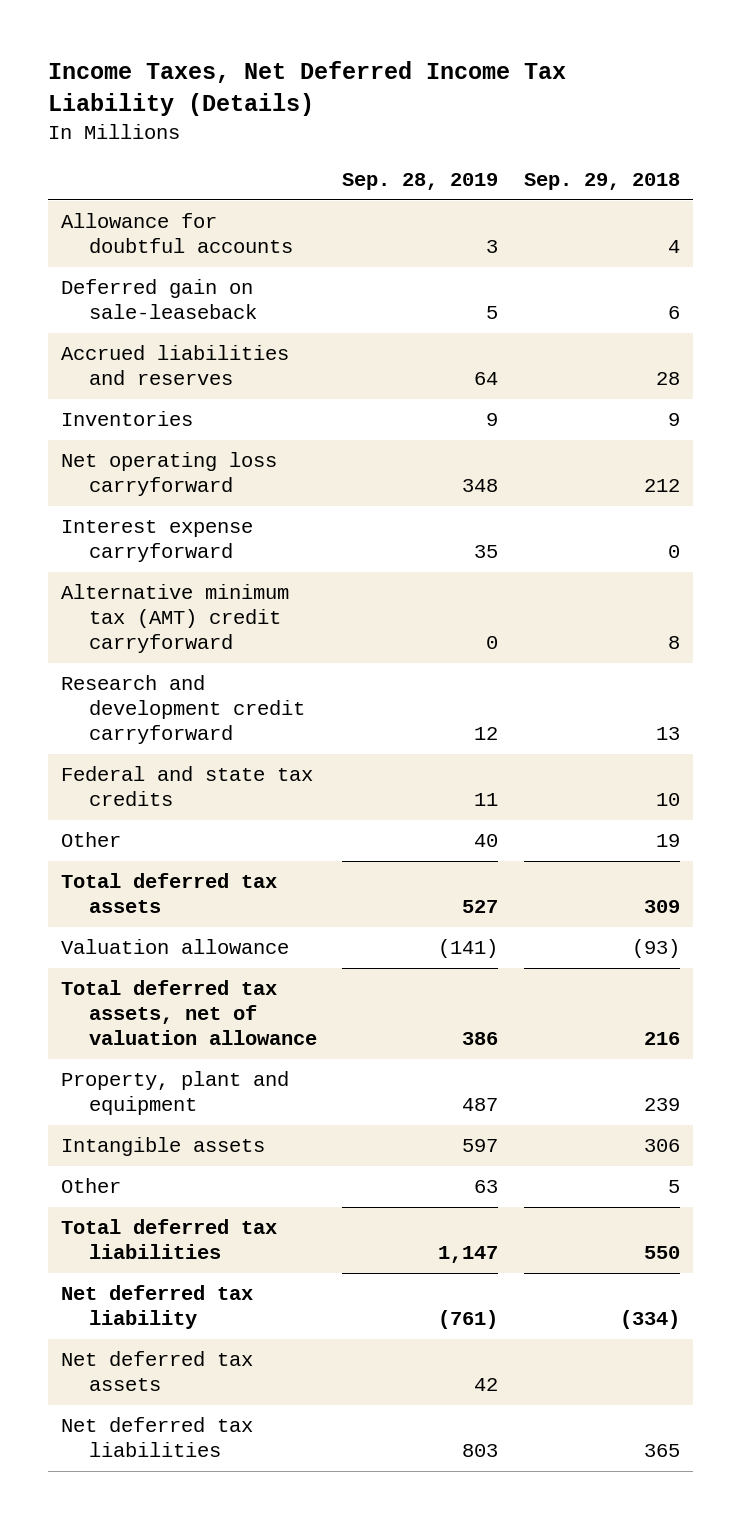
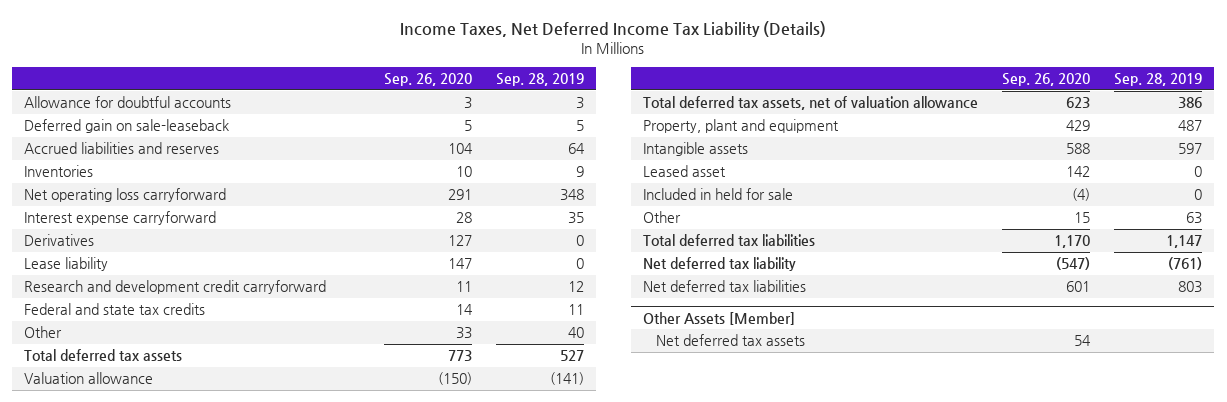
[523,173,680,191] Sep. 29, 2018 -> none
none -> [383,73,472,87] Sep. 26, 2020
[60,584,289,653] Alternative minimum tax (AMT) credit carryforward -> none
none -> [24,234,95,247] Derivatives
none -> [24,257,109,272] Lease liability
none -> [642,165,726,178] Leased asset
none -> [642,188,793,201] Included in held for sale
[60,1351,253,1392] Net deferred tax assets -> none
none -> [642,311,795,325] Other Assets [Member]
none -> [655,334,805,347] Net deferred tax assets

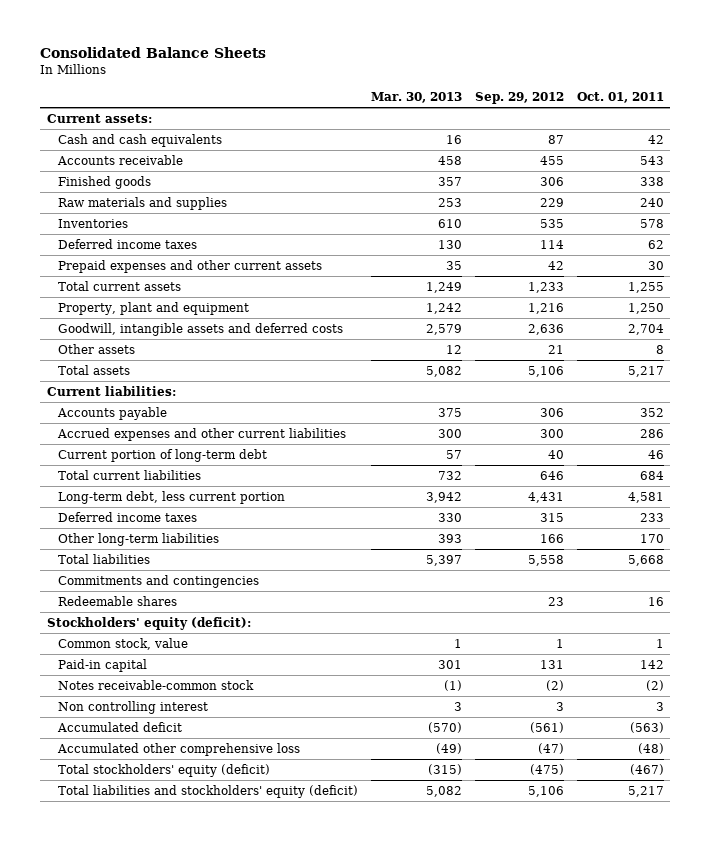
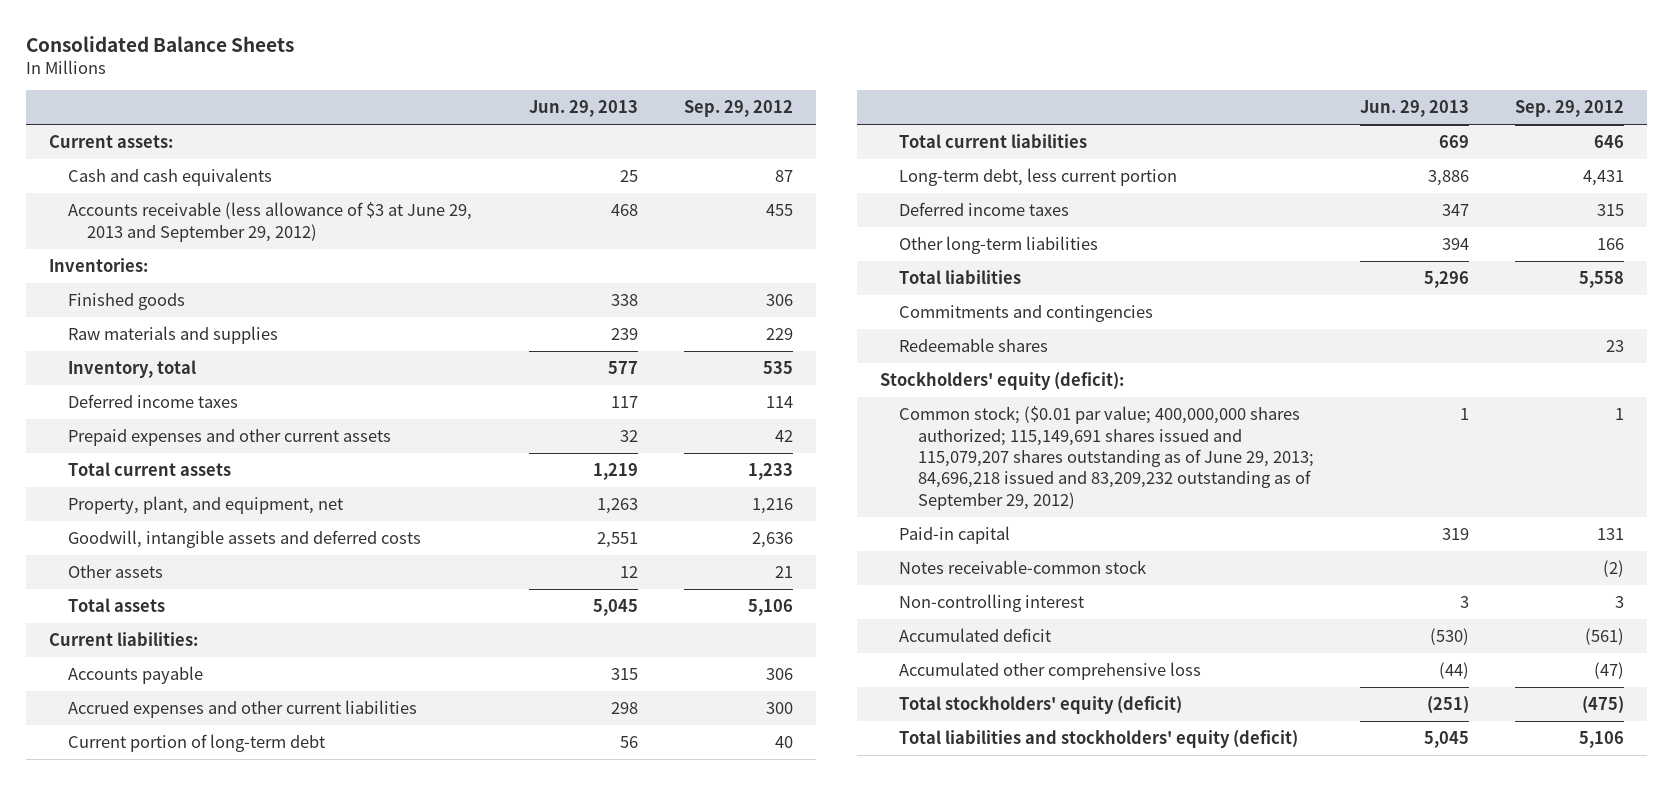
[370,92,462,104] Mar. 30, 2013 -> none
[576,92,664,104] Oct. 01, 2011 -> none
none -> [528,100,638,118] Jun. 29, 2013
[56,154,183,165] Accounts receivable -> [67,202,472,242] Accounts receivable (less allowance of $3 at June 29, 2013 and September 29, 2012)
none -> [49,258,149,273] Inventories:
[57,218,128,228] Inventories -> [67,360,196,379] Inventory, total
[57,301,249,315] Property, plant and equipment -> [67,496,343,515] Property, plant, and equipment, net
[57,637,188,650] Common stock, value -> [898,406,1314,510] Common stock; ($0.01 par value; 400,000,000 shares authorized; 115,149,691 shares issued and 115,079,207 shares outstanding as of June 29, 2013; 84,696,218 issued and 83,209,232 outstanding as of September 29, 2012)
[57,700,208,714] Non controlling interest -> [898,594,1084,613] Non-controlling interest

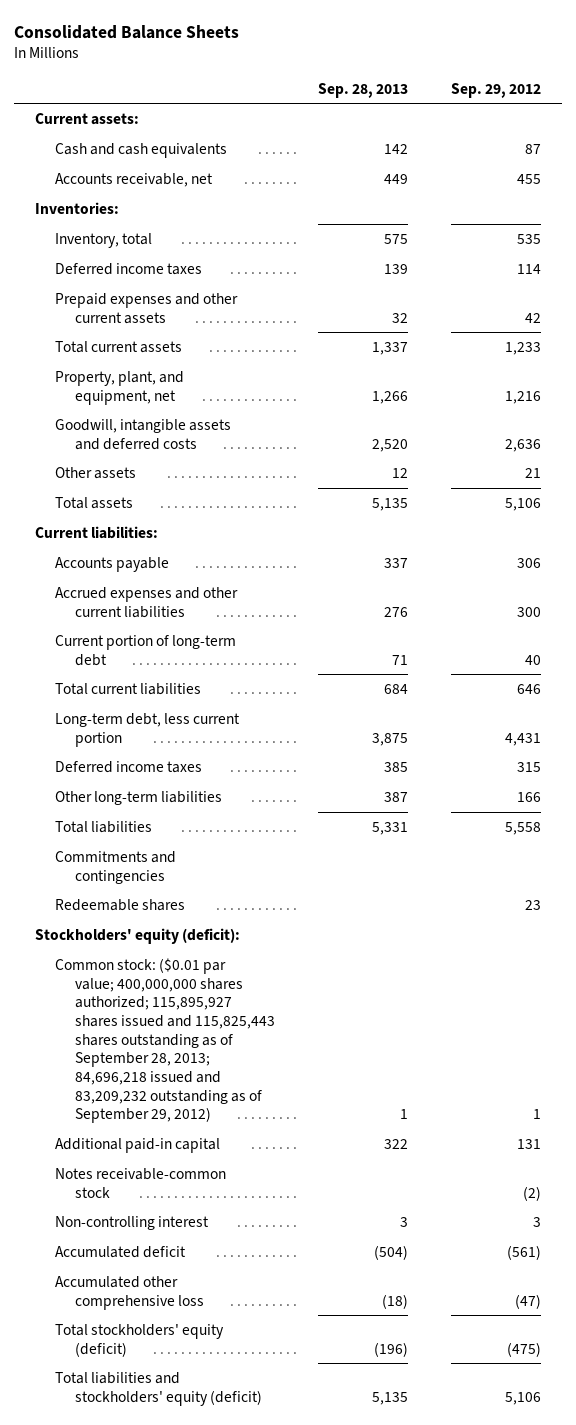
[528,100,638,118] Jun. 29, 2013 -> none
none -> [318,82,409,98] Sep. 28, 2013
[67,202,472,242] Accounts receivable (less allowance of $3 at June 29, 2013 and September 29, 2012) -> [55,172,214,187] Accounts receivable, net
[67,293,185,311] Finished goods -> none
[67,326,278,345] Raw materials and supplies -> none
[898,406,1314,510] Common stock; ($0.01 par value; 400,000,000 shares authorized; 115,149,691 shares issued and 115,079,207 shares outstanding as of June 29, 2013; 84,696,218 issued and 83,209,232 outstanding as of September 29, 2012) -> [55,957,276,1124] Common stock: ($0.01 par value; 400,000,000 shares authorized; 115,895,927 shares issued and 115,825,443 shares outstanding as of September 28, 2013; 84,696,218 issued and 83,209,232 outstanding as of September 29, 2012)
[898,526,1010,545] Paid-in capital -> [55,1137,221,1153] Additional paid-in capital

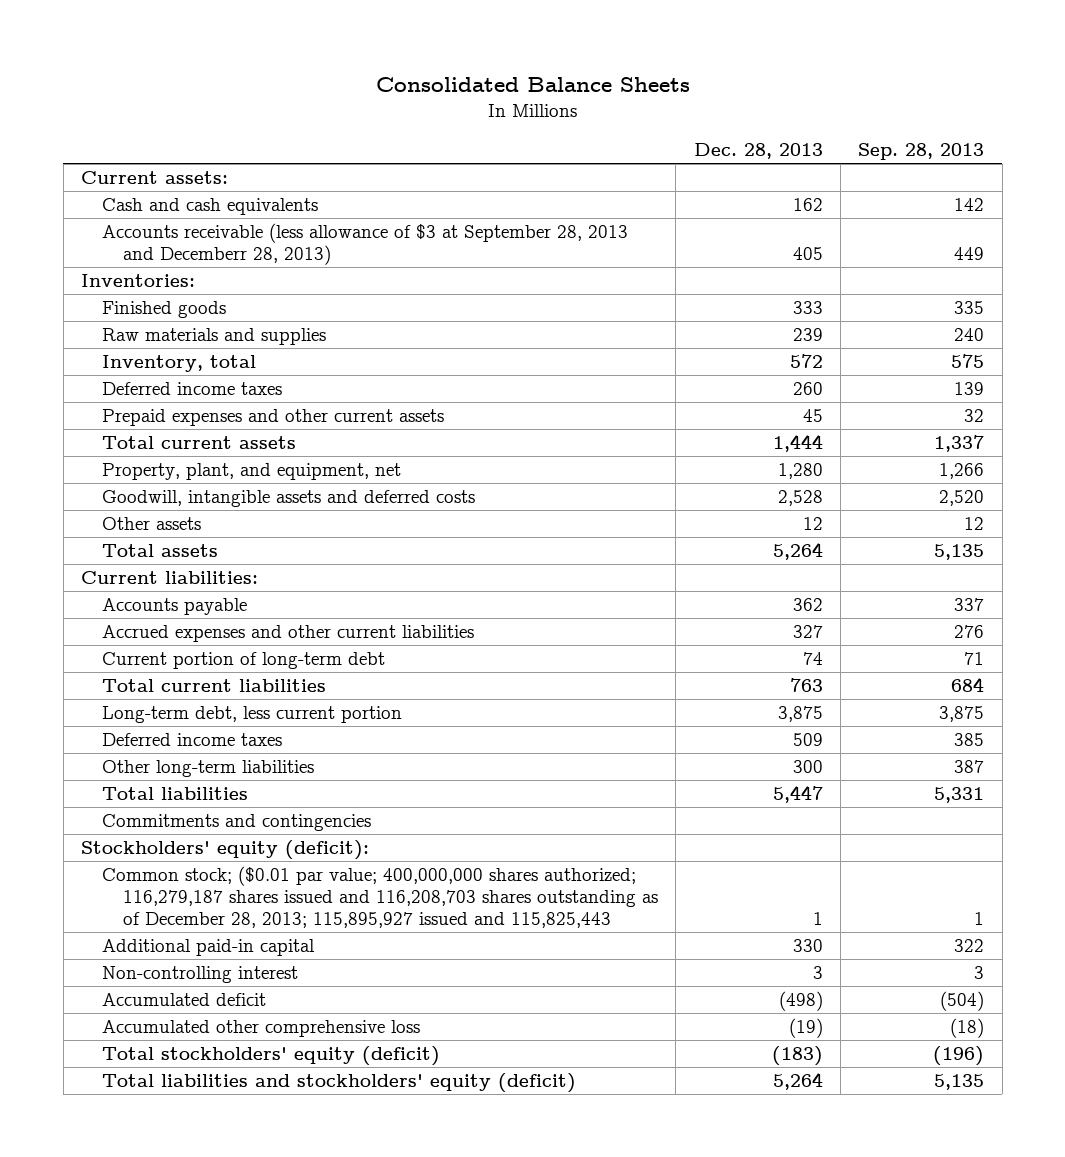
[450,82,541,98] Sep. 29, 2012 -> none
none -> [693,143,823,160] Dec. 28, 2013
[55,172,214,187] Accounts receivable, net -> [101,222,628,266] Accounts receivable (less allowance of $3 at September 28, 2013 and Decemberr 28, 2013)
none -> [101,300,226,318] Finished goods
none -> [101,327,326,345] Raw materials and supplies
[55,898,186,911] Redeemable shares -> none
[55,957,276,1124] Common stock: ($0.01 par value; 400,000,000 shares authorized; 115,895,927 shares issued and 115,825,443 shares outstanding as of September 28, 2013; 84,696,218 issued and 83,209,232 outstanding as of September 29, 2012) -> [101,865,658,929] Common stock; ($0.01 par value; 400,000,000 shares authorized; 116,279,187 shares issued and 116,208,703 shares outstanding as of December 28, 2013; 115,895,927 issued and 115,825,443
[55,1167,227,1198] Notes receivable-common stock -> none

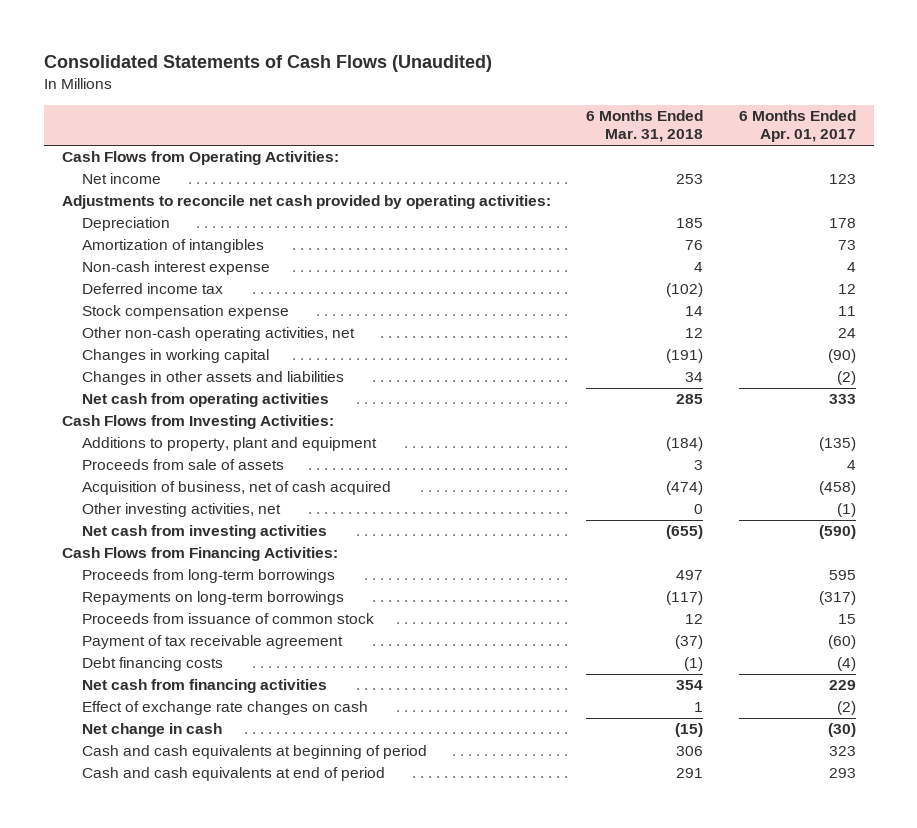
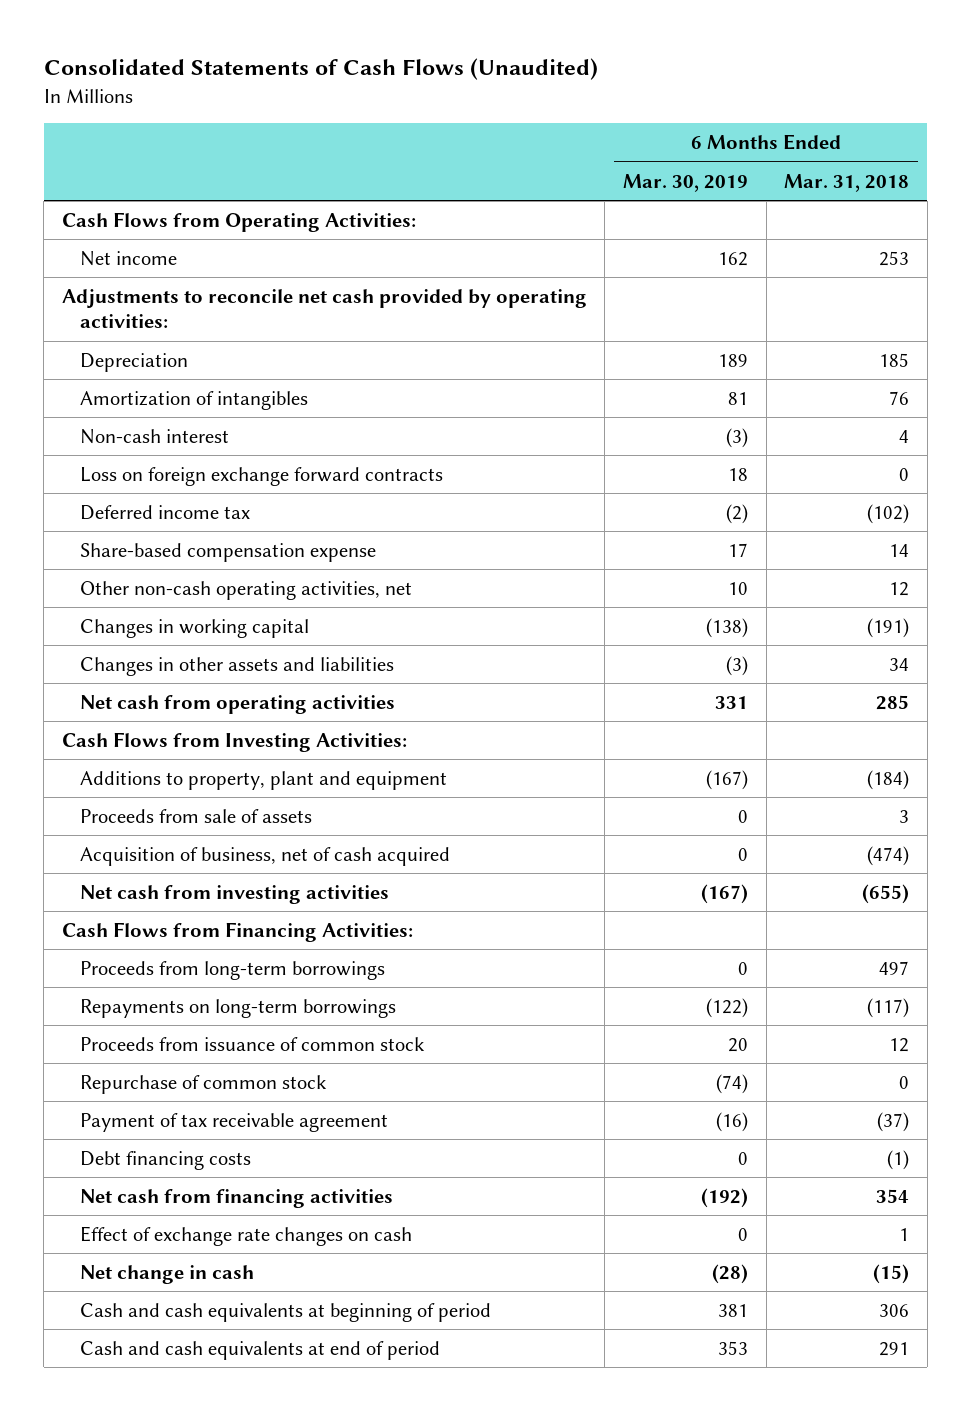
[738,110,856,143] 6 Months Ended Apr. 01, 2017 -> none
none -> [623,173,749,192] Mar. 30, 2019
[81,261,270,276] Non-cash interest expense -> [79,428,229,444] Non-cash interest
none -> [79,466,443,486] Loss on foreign exchange forward contracts
[81,305,289,320] Stock compensation expense -> [79,542,376,562] Share-based compensation expense
[81,503,281,518] Other investing activities, net -> none
none -> [79,1074,327,1094] Repurchase of common stock

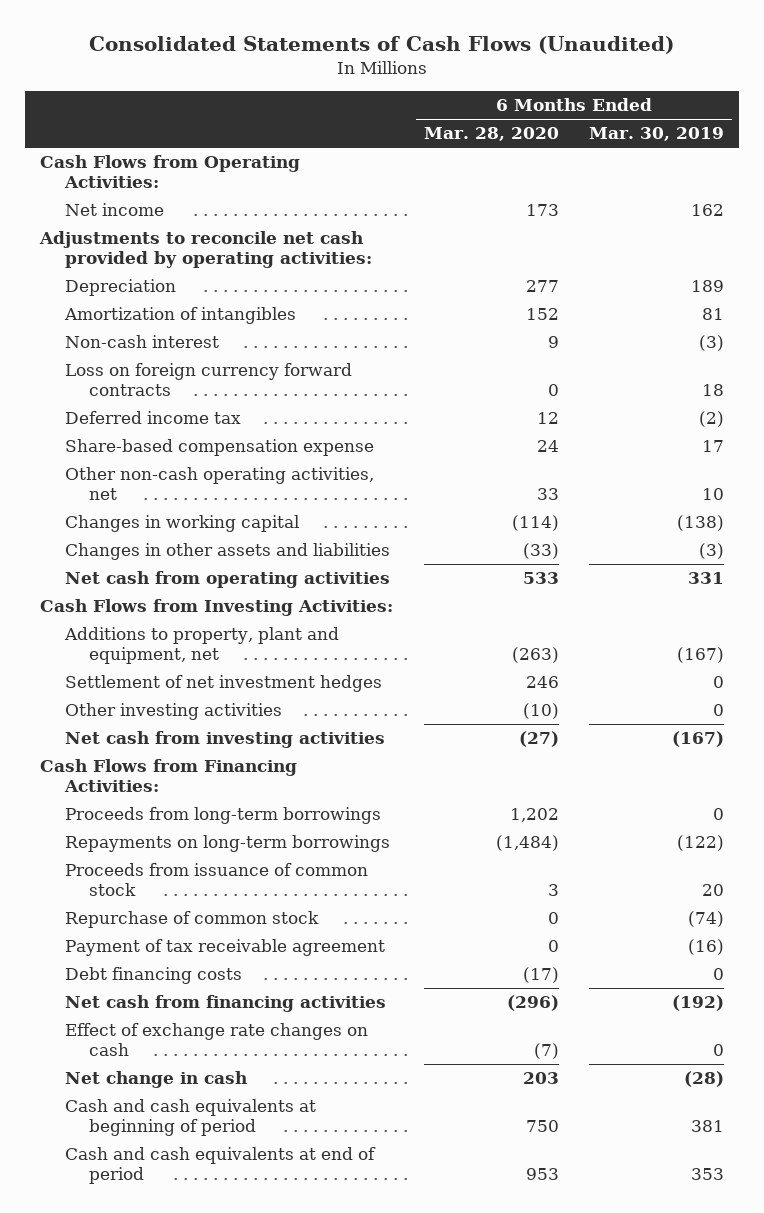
[784,173,910,192] Mar. 31, 2018 -> none
none -> [423,127,559,142] Mar. 28, 2020
[79,466,443,486] Loss on foreign exchange forward contracts -> [64,363,352,397] Loss on foreign currency forward contracts
[79,808,312,823] Proceeds from sale of assets -> none
[79,846,450,866] Acquisition of business, net of cash acquired -> none
[79,770,447,790] Additions to property, plant and equipment -> [63,627,339,665] Additions to property, plant and equipment, net
none -> [64,675,382,693] Settlement of net investment hedges
none -> [64,703,282,721] Other investing activities

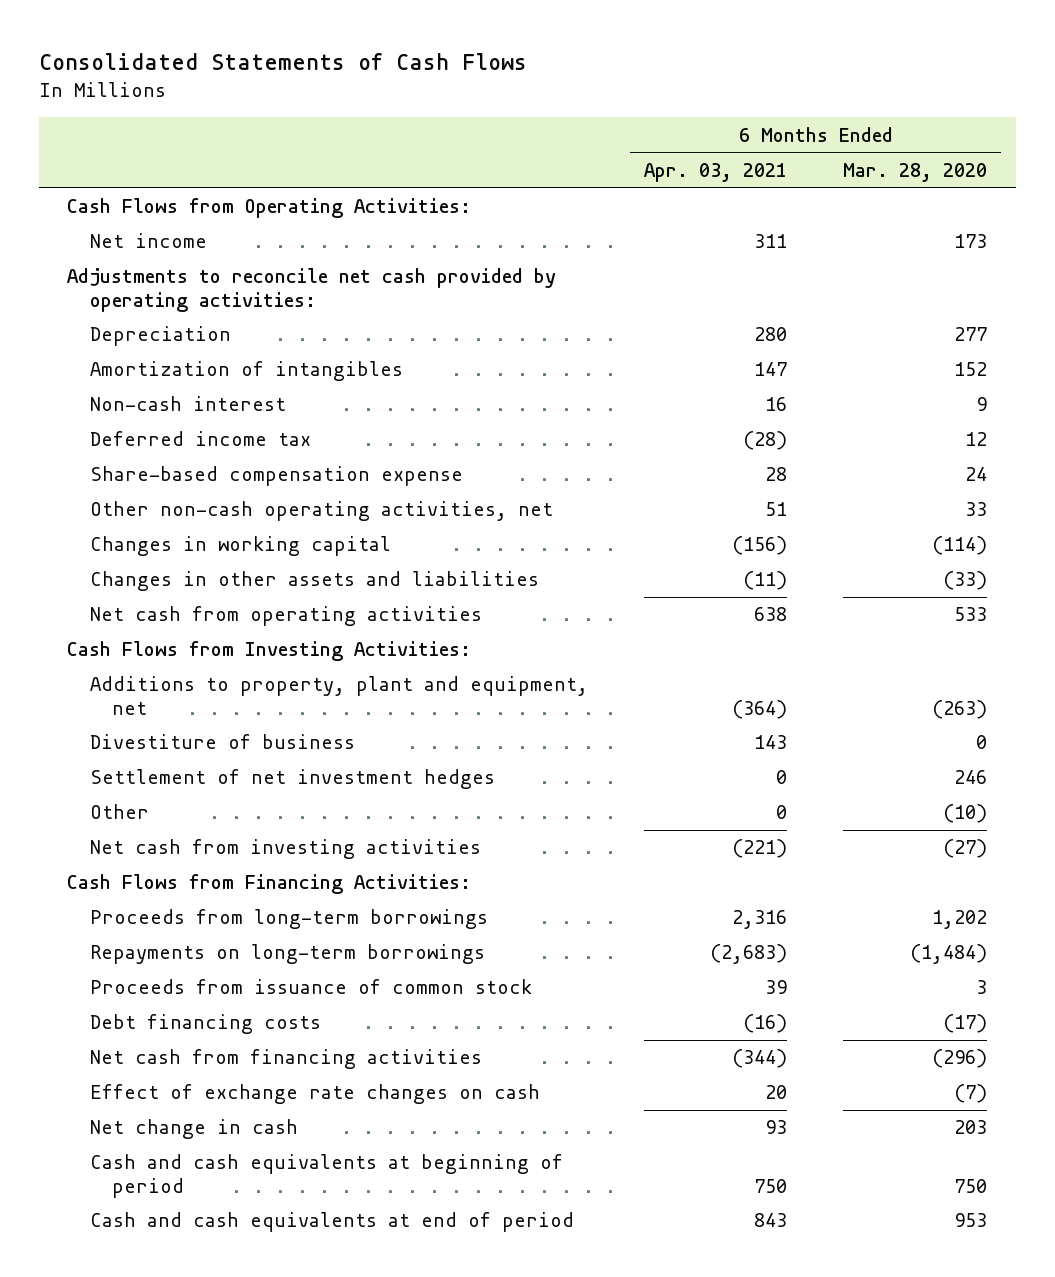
[89,36,675,55] Consolidated Statements of Cash Flows (Unaudited) -> [39,53,528,71] Consolidated Statements of Cash Flows
[589,127,725,142] Mar. 30, 2019 -> none
none -> [644,163,788,183] Apr. 03, 2021
[64,363,352,397] Loss on foreign currency forward contracts -> none
none -> [89,734,355,750] Divestiture of business
[64,703,282,721] Other investing activities -> [89,804,149,820] Other
[64,911,319,929] Repurchase of common stock -> none
[64,939,385,957] Payment of tax receivable agreement -> none

